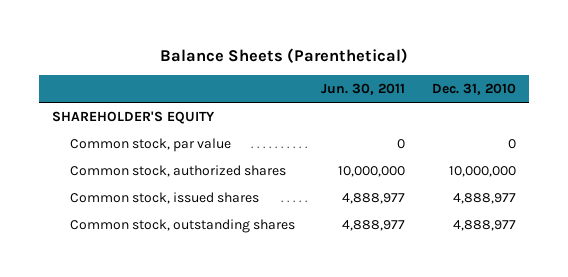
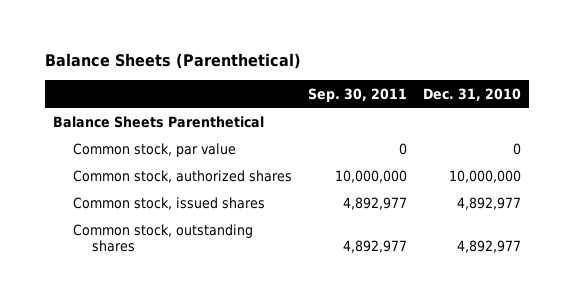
[321,83,406,96] Jun. 30, 2011 -> none
none -> [307,87,407,102] Sep. 30, 2011
[52,110,216,124] SHAREHOLDER'S EQUITY -> none
none -> [52,115,264,128] Balance Sheets Parenthetical
[452,192,516,204] 4,888,977 -> [457,196,522,210] 4,892,977
[452,219,516,231] 4,888,977 -> [457,240,522,254] 4,892,977

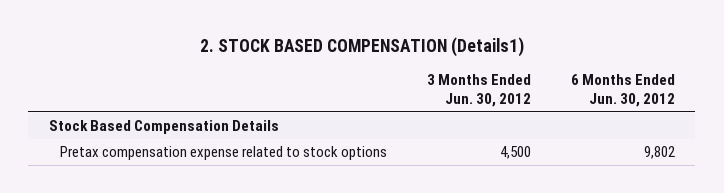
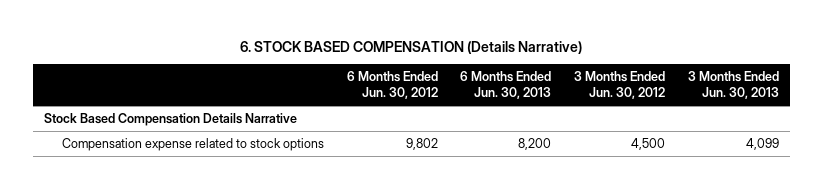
[199,36,524,57] 2. STOCK BASED COMPENSATION (Details1) -> [240,40,583,54] 6. STOCK BASED COMPENSATION (Details Narrative)
none -> [460,71,552,100] 6 Months Ended Jun. 30, 2013
none -> [687,71,779,100] 3 Months Ended Jun. 30, 2013
[48,120,279,135] Stock Based Compensation Details -> [43,113,297,127] Stock Based Compensation Details Narrative
[59,146,387,161] Pretax compensation expense related to stock options -> [61,138,324,152] Compensation expense related to stock options

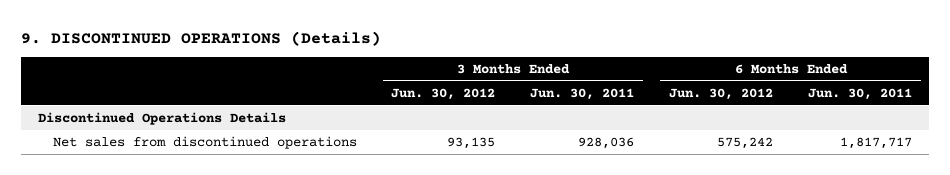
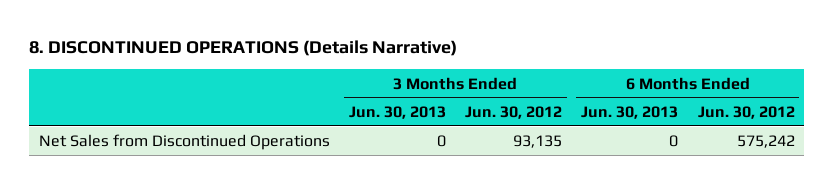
[20,30,381,46] 9. DISCONTINUED OPERATIONS (Details) -> [28,40,457,57] 8. DISCONTINUED OPERATIONS (Details Narrative)
[530,87,635,100] Jun. 30, 2011 -> none
[808,87,913,100] Jun. 30, 2011 -> none
none -> [348,105,446,119] Jun. 30, 2013
none -> [581,105,679,119] Jun. 30, 2013
[38,112,287,126] Discontinued Operations Details -> none
[52,136,357,150] Net sales from discontinued operations -> [38,134,330,151] Net Sales from Discontinued Operations

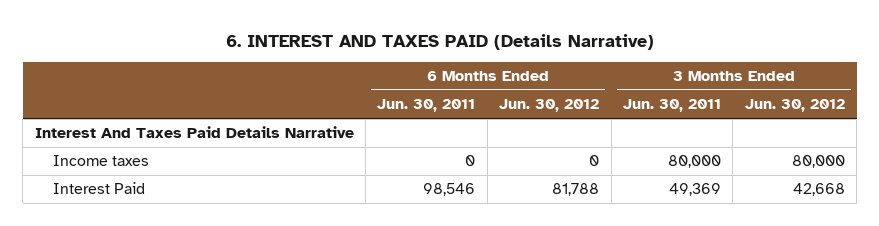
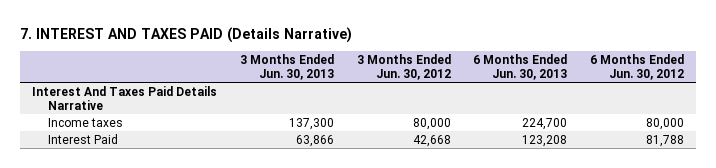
[225,33,654,50] 6. INTEREST AND TAXES PAID (Details Narrative) -> [20,27,353,44] 7. INTEREST AND TAXES PAID (Details Narrative)
[377,99,476,113] Jun. 30, 2011 -> none
[623,99,722,113] Jun. 30, 2011 -> none
none -> [239,54,334,81] 3 Months Ended Jun. 30, 2013
none -> [473,54,568,81] 6 Months Ended Jun. 30, 2013
[589,155,600,167] 0 -> [646,117,685,130] 80,000

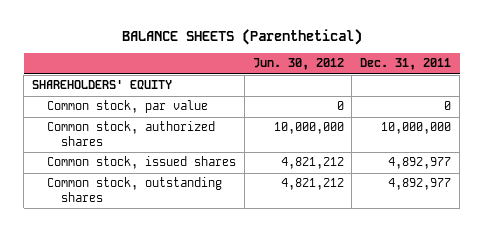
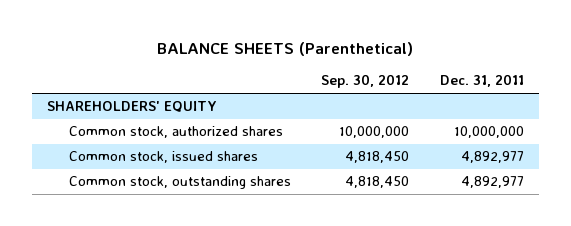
[252,58,344,71] Jun. 30, 2012 -> none
none -> [321,74,410,89] Sep. 30, 2012
[46,100,208,114] Common stock, par value -> none

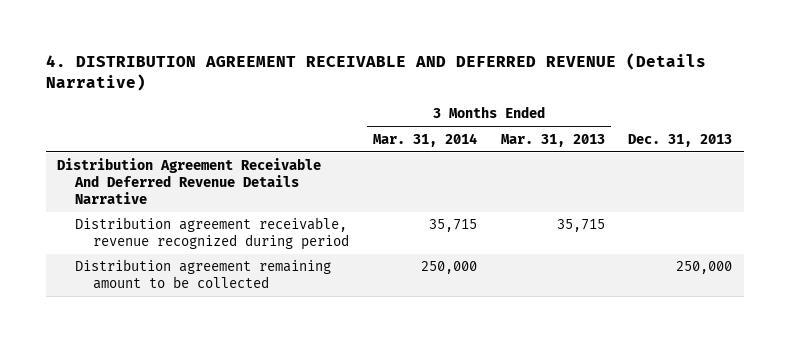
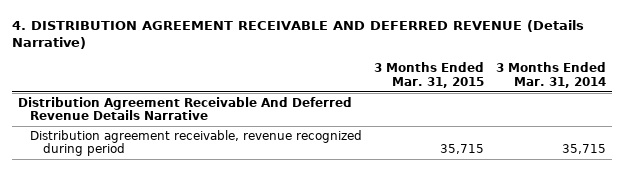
[500,133,605,147] Mar. 31, 2013 -> none
[628,133,733,147] Dec. 31, 2013 -> none
none -> [374,62,485,89] 3 Months Ended Mar. 31, 2015
[75,259,332,290] Distribution agreement remaining amount to be collected -> none

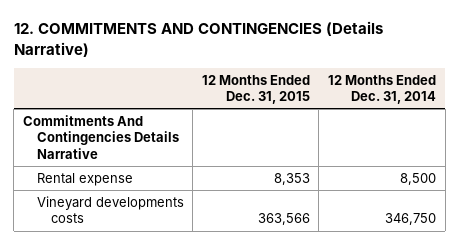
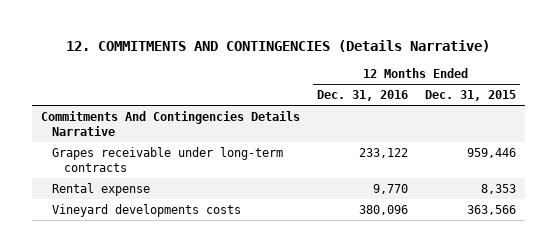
[328,74,437,105] 12 Months Ended Dec. 31, 2014 -> none
none -> [316,90,408,102] Dec. 31, 2016
none -> [52,147,284,173] Grapes receivable under long-term contracts

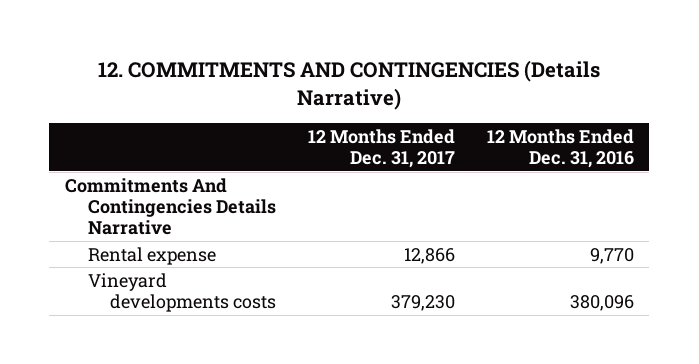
[425,90,517,102] Dec. 31, 2015 -> none
none -> [307,128,455,169] 12 Months Ended Dec. 31, 2017
[52,147,284,173] Grapes receivable under long-term contracts -> none

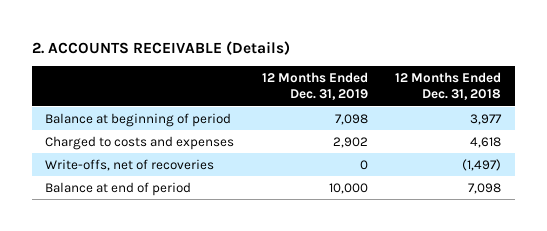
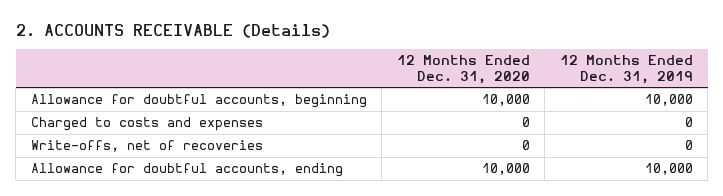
[395,71,502,101] 12 Months Ended Dec. 31, 2018 -> none
none -> [396,55,530,85] 12 Months Ended Dec. 31, 2020
[45,112,232,127] Balance at beginning of period -> none
none -> [30,94,367,109] Allowance for doubtful accounts, beginning
[332,136,368,148] 2,902 -> [684,117,693,128] 0
[45,181,192,196] Balance at end of period -> [30,163,343,178] Allowance for doubtful accounts, ending

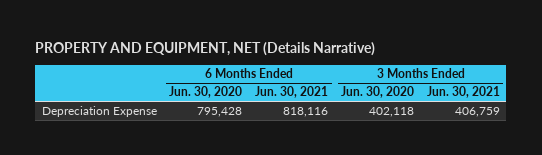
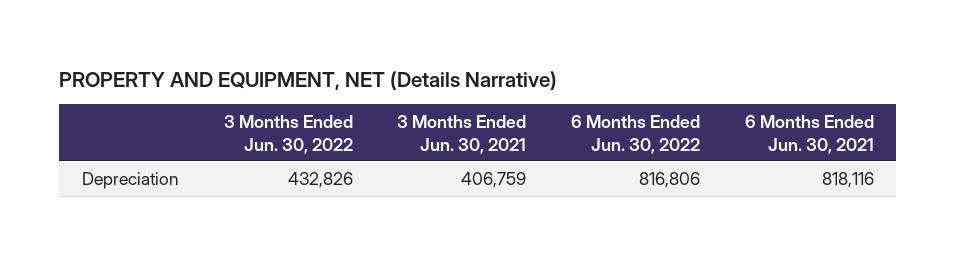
[169,86,243,99] Jun. 30, 2020 -> none
[341,86,415,99] Jun. 30, 2020 -> none
none -> [223,114,353,154] 3 Months Ended Jun. 30, 2022
none -> [571,114,701,154] 6 Months Ended Jun. 30, 2022
[41,106,157,118] Depreciation Expense -> [81,172,179,190] Depreciation

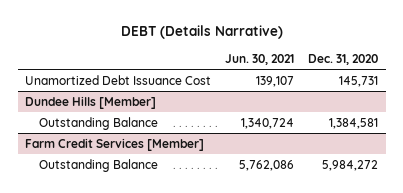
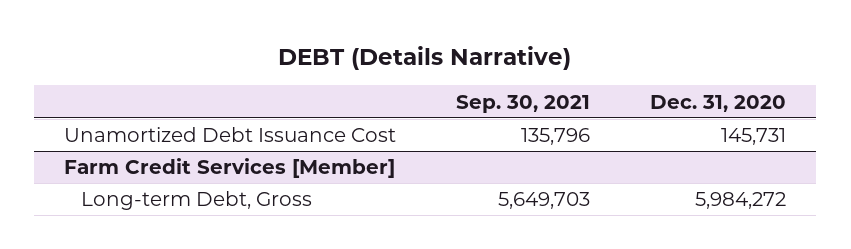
[225,53,295,65] Jun. 30, 2021 -> none
none -> [456,94,591,113] Sep. 30, 2021
[24,95,156,109] Dundee Hills [Member] -> none
[38,116,158,130] Outstanding Balance -> none
[38,158,158,172] Outstanding Balance -> [81,191,313,211] Long-term Debt, Gross

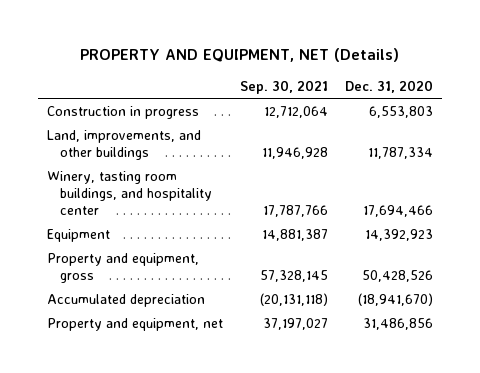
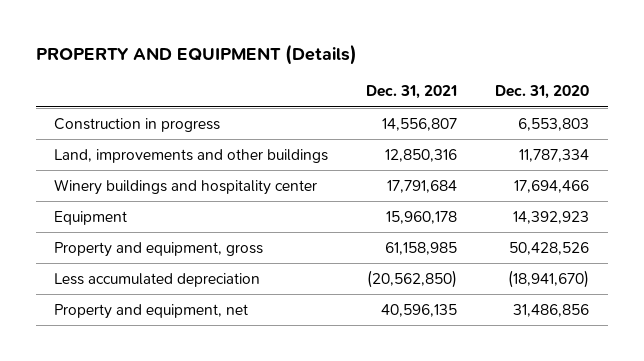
[80,47,400,62] PROPERTY AND EQUIPMENT, NET (Details) -> [35,43,357,65] PROPERTY AND EQUIPMENT (Details)
[240,79,329,94] Sep. 30, 2021 -> none
none -> [366,85,458,100] Dec. 31, 2021
[46,129,201,160] Land, improvements, and other buildings -> [54,148,329,163] Land, improvements and other buildings
[46,170,212,215] Winery, tasting room buildings, and hospitality center -> [54,178,318,195] Winery buildings and hospitality center
[46,293,205,307] Accumulated depreciation -> [54,272,261,287] Less accumulated depreciation

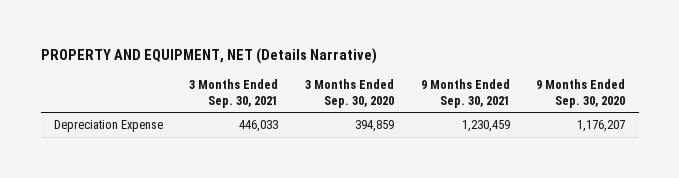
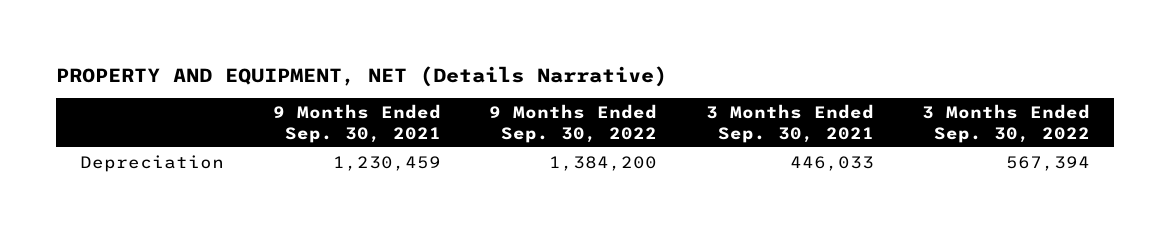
[305,79,395,109] 3 Months Ended Sep. 30, 2020 -> none
[536,79,626,109] 9 Months Ended Sep. 30, 2020 -> none
none -> [489,103,658,143] 9 Months Ended Sep. 30, 2022
none -> [922,103,1091,143] 3 Months Ended Sep. 30, 2022
[53,120,163,133] Depreciation Expense -> [80,154,225,172] Depreciation

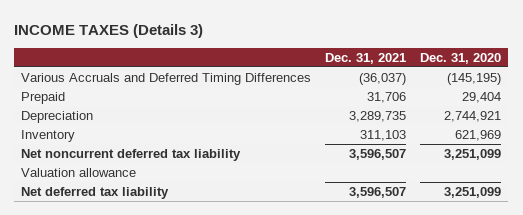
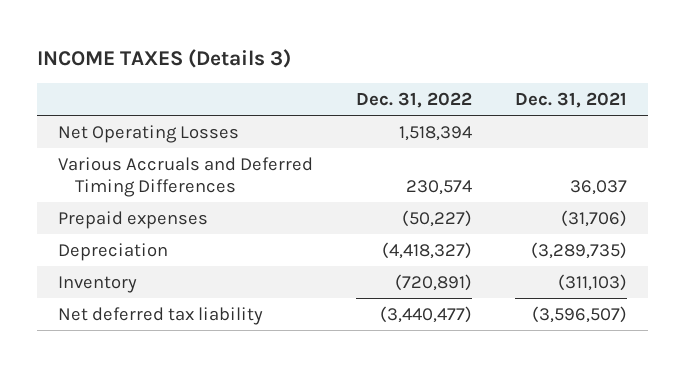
[420,52,502,64] Dec. 31, 2020 -> none
none -> [355,92,472,109] Dec. 31, 2022
[21,149,242,162] Net noncurrent deferred tax liability -> none
[21,168,137,178] Valuation allowance -> none
none -> [58,124,240,143] Net Operating Losses
[359,73,407,86] (36,037) -> [569,180,627,196] 36,037
[21,92,66,105] Prepaid -> [58,210,209,229] Prepaid expenses
[367,92,407,104] 31,706 -> [560,209,627,227] (31,706)
[349,111,407,123] 3,289,735 -> [530,241,627,259] (3,289,735)
[360,130,407,142] 311,103 -> [557,273,627,291] (311,103)
[349,187,407,199] 3,596,507 -> [531,305,627,323] (3,596,507)

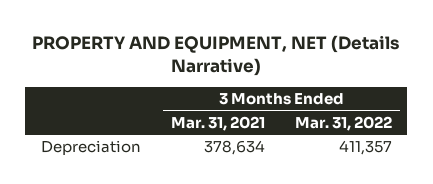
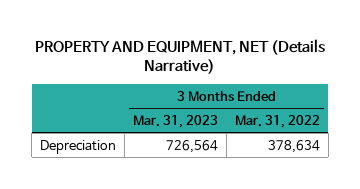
[170,115,265,131] Mar. 31, 2021 -> none
none -> [133,114,219,128] Mar. 31, 2023
[339,140,393,156] 411,357 -> [267,139,320,153] 378,634

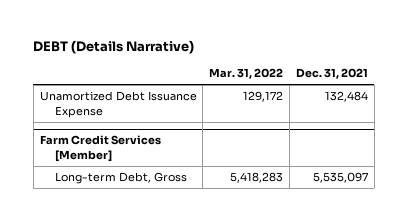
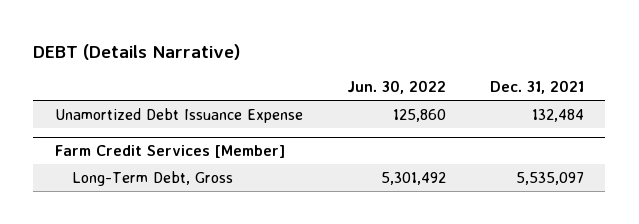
[209,68,284,80] Mar. 31, 2022 -> none
none -> [346,80,446,95] Jun. 30, 2022
[55,172,188,185] Long-term Debt, Gross -> [72,170,234,186] Long-Term Debt, Gross

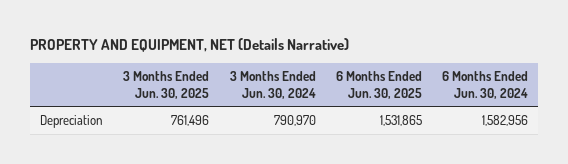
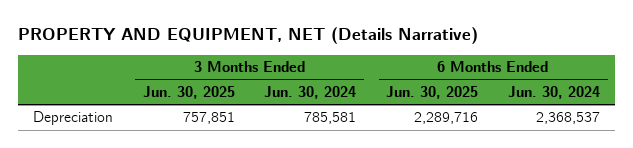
[171,115,210,127] 761,496 -> [182,112,235,125] 757,851
[273,115,316,127] 790,970 -> [304,112,357,125] 785,581
[379,115,422,127] 1,531,865 -> [414,112,479,125] 2,289,716
[482,115,529,127] 1,582,956 -> [536,112,601,125] 2,368,537

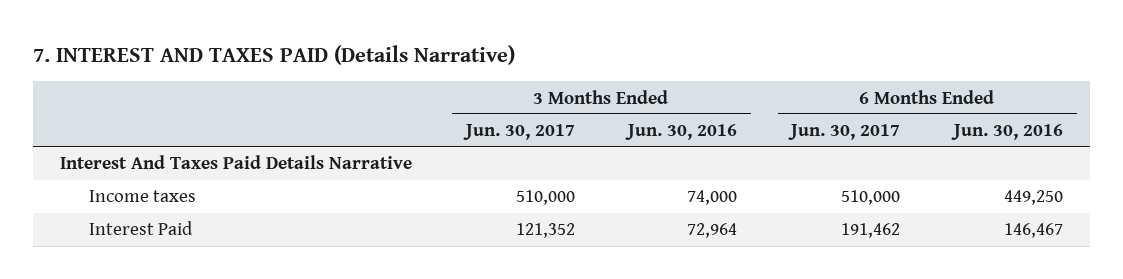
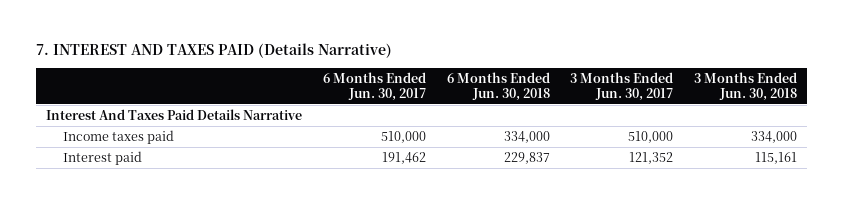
[625,124,738,141] Jun. 30, 2016 -> none
[951,124,1064,141] Jun. 30, 2016 -> none
none -> [446,71,550,101] 6 Months Ended Jun. 30, 2018
none -> [693,71,797,101] 3 Months Ended Jun. 30, 2018
[88,190,196,203] Income taxes -> [63,130,175,145] Income taxes paid
[88,221,193,236] Interest Paid -> [63,151,143,166] Interest paid

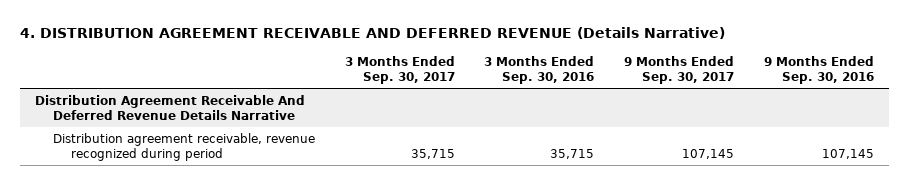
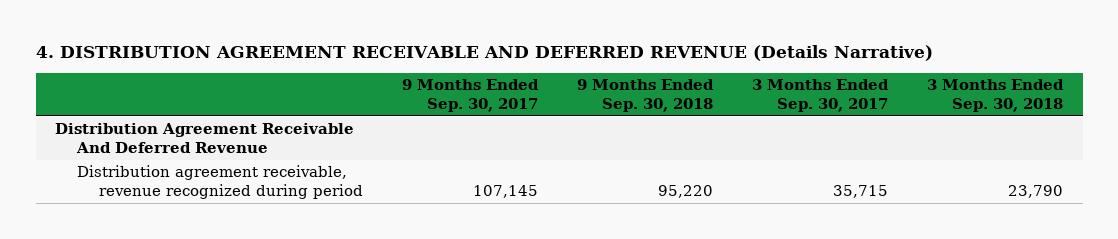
[484,55,595,84] 3 Months Ended Sep. 30, 2016 -> none
[763,55,874,84] 9 Months Ended Sep. 30, 2016 -> none
none -> [577,79,715,113] 9 Months Ended Sep. 30, 2018
none -> [927,79,1065,113] 3 Months Ended Sep. 30, 2018
[35,94,306,120] Distribution Agreement Receivable And Deferred Revenue Details Narrative -> [55,123,355,154] Distribution Agreement Receivable And Deferred Revenue

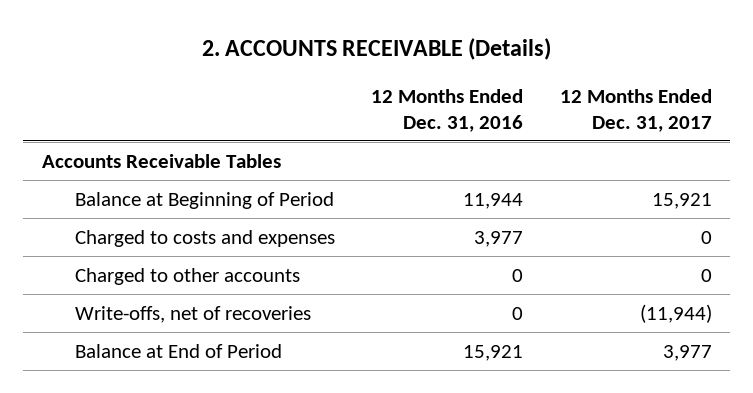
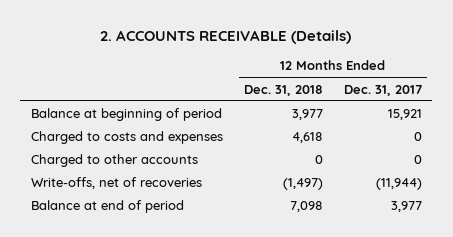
[371,88,524,132] 12 Months Ended Dec. 31, 2016 -> none
none -> [243,84,323,96] Dec. 31, 2018
[41,153,281,168] Accounts Receivable Tables -> none
[74,191,334,209] Balance at Beginning of Period -> [30,108,222,122] Balance at beginning of period
[74,343,282,358] Balance at End of Period -> [30,200,184,214] Balance at end of period

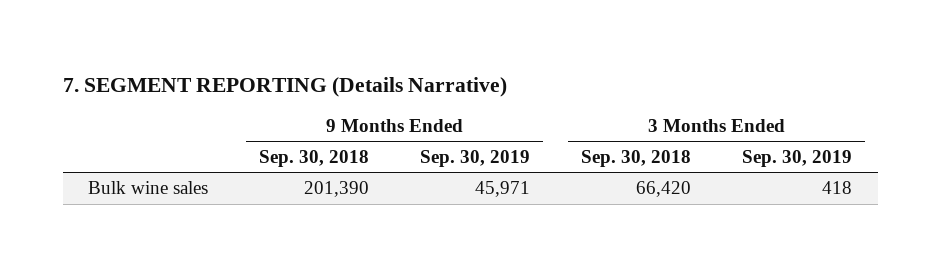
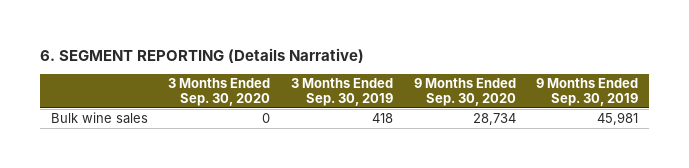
[62,76,507,97] 7. SEGMENT REPORTING (Details Narrative) -> [40,47,365,63] 6. SEGMENT REPORTING (Details Narrative)
[259,149,370,167] Sep. 30, 2018 -> none
[581,149,692,167] Sep. 30, 2018 -> none
none -> [168,77,271,107] 3 Months Ended Sep. 30, 2020
none -> [413,77,516,107] 9 Months Ended Sep. 30, 2020
[475,181,531,198] 45,971 -> [597,112,639,126] 45,981

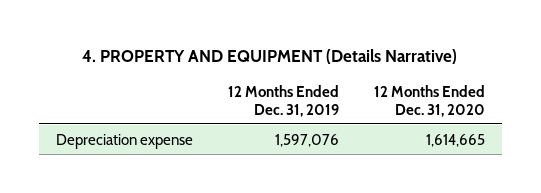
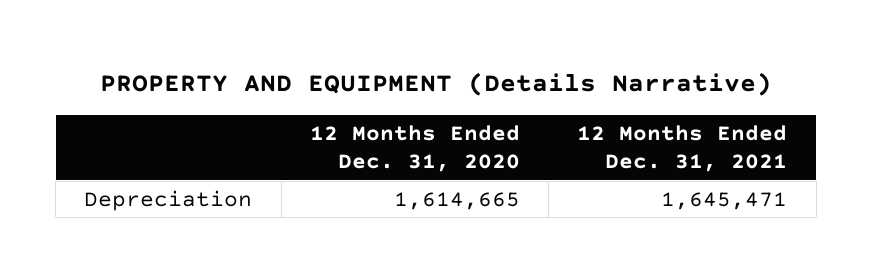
[82,48,458,64] 4. PROPERTY AND EQUIPMENT (Details Narrative) -> [99,72,772,97] PROPERTY AND EQUIPMENT (Details Narrative)
[227,84,339,117] 12 Months Ended Dec. 31, 2019 -> none
none -> [577,124,788,173] 12 Months Ended Dec. 31, 2021
[56,133,194,149] Depreciation expense -> [84,189,253,211] Depreciation

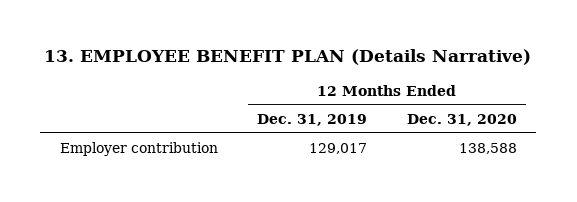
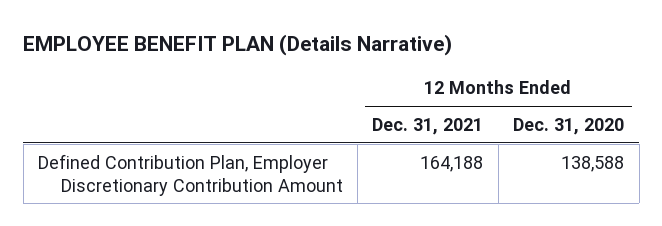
[44,49,532,66] 13. EMPLOYEE BENEFIT PLAN (Details Narrative) -> [23,34,453,57] EMPLOYEE BENEFIT PLAN (Details Narrative)
[257,113,368,126] Dec. 31, 2019 -> none
none -> [372,118,484,136] Dec. 31, 2021
[60,142,219,157] Employer contribution -> [38,153,343,196] Defined Contribution Plan, Employer Discretionary Contribution Amount

